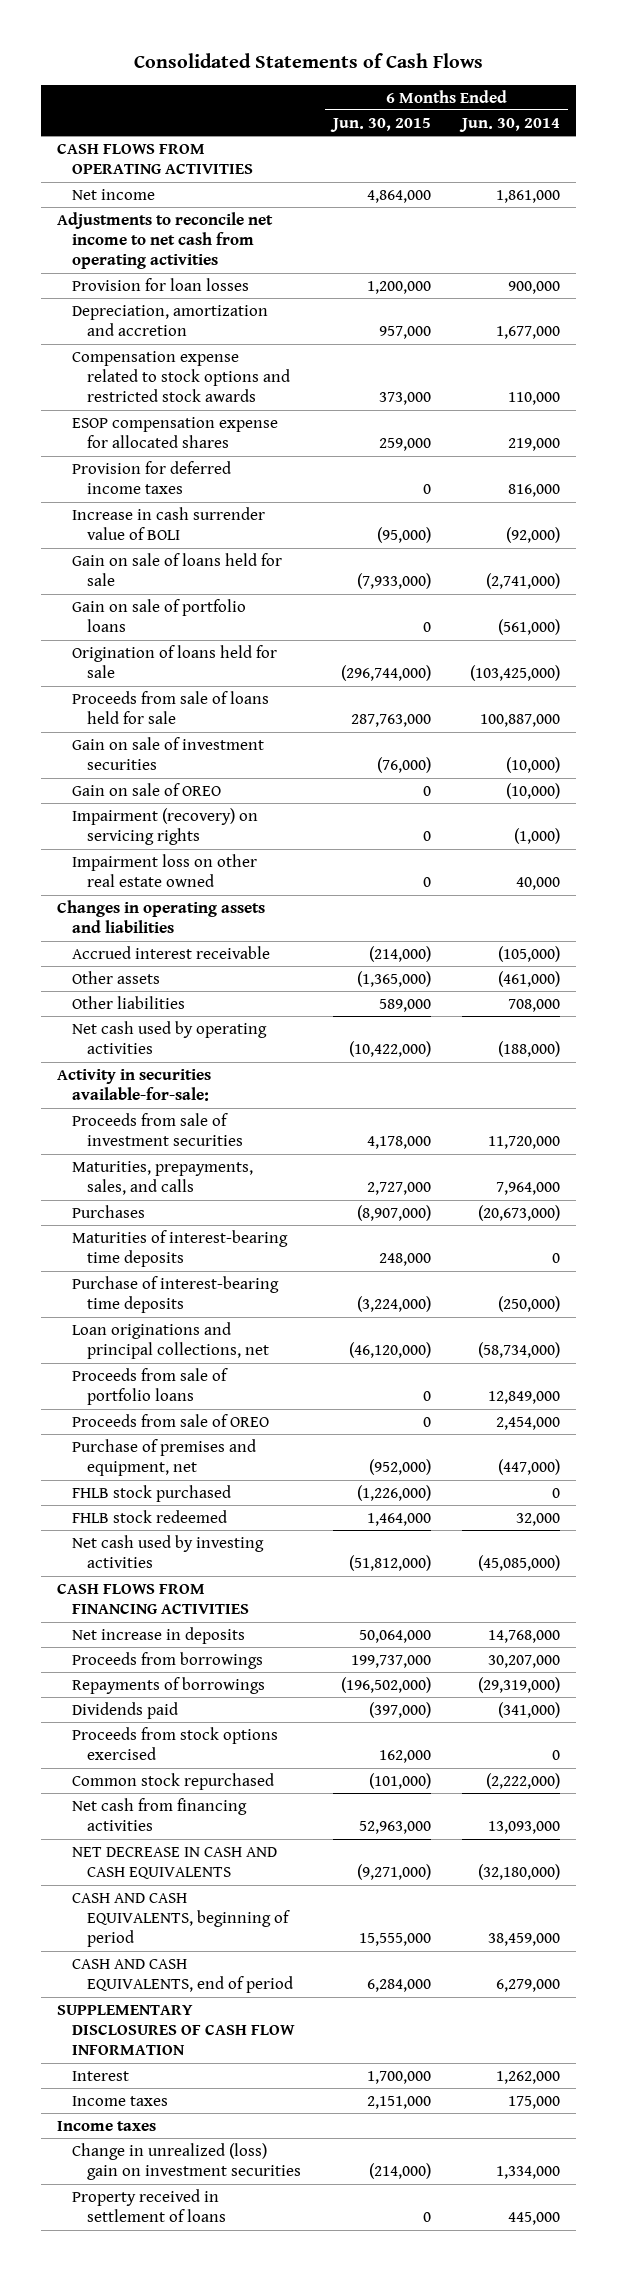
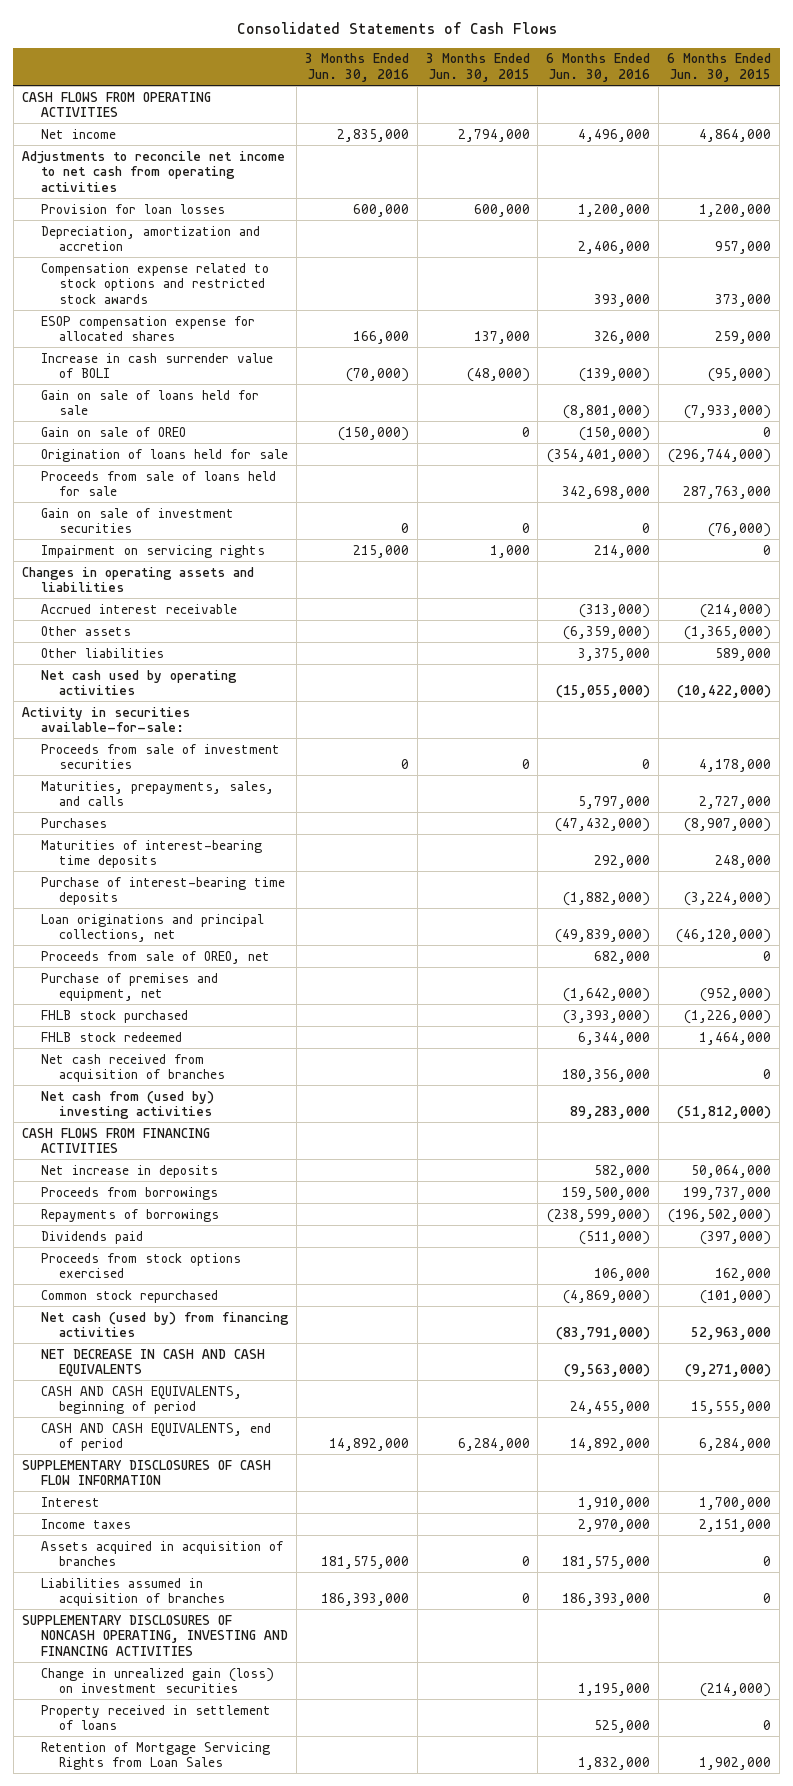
[459,117,561,132] Jun. 30, 2014 -> none
none -> [304,53,409,83] 3 Months Ended Jun. 30, 2016
none -> [425,53,530,83] 3 Months Ended Jun. 30, 2015
none -> [546,53,651,83] 6 Months Ended Jun. 30, 2016
[72,460,232,495] Provision for deferred income taxes -> none
[72,598,247,633] Gain on sale of portfolio loans -> none
[72,782,222,796] Gain on sale of OREO -> [40,426,186,437] Gain on sale of OREO
[72,853,258,888] Impairment loss on other real estate owned -> none
[72,807,259,846] Impairment (recovery) on servicing rights -> [40,544,265,558] Impairment on servicing rights
[72,1367,229,1406] Proceeds from sale of portfolio loans -> none
[72,1413,270,1427] Proceeds from sale of OREO -> [40,950,270,964] Proceeds from sale of OREO, net
none -> [40,1053,226,1083] Net cash received from acquisition of branches
[72,1534,265,1569] Net cash used by investing activities -> [40,1090,214,1120] Net cash from (used by) investing activities
[72,1797,248,1832] Net cash from financing activities -> [40,1311,289,1338] Net cash (used by) from financing activities
none -> [40,1540,283,1567] Assets acquired in acquisition of branches
none -> [40,1577,226,1607] Liabilities assumed in acquisition of branches
[57,2120,157,2131] Income taxes -> [21,1614,288,1657] SUPPLEMENTARY DISCLOSURES OF NONCASH OPERATING, INVESTING AND FINANCING ACTIVITIES
[72,2142,302,2181] Change in unrealized (loss) gain on investment securities -> [40,1667,274,1694] Change in unrealized gain (loss) on investment securities
none -> [40,1741,270,1771] Retention of Mortgage Servicing Rights from Loan Sales

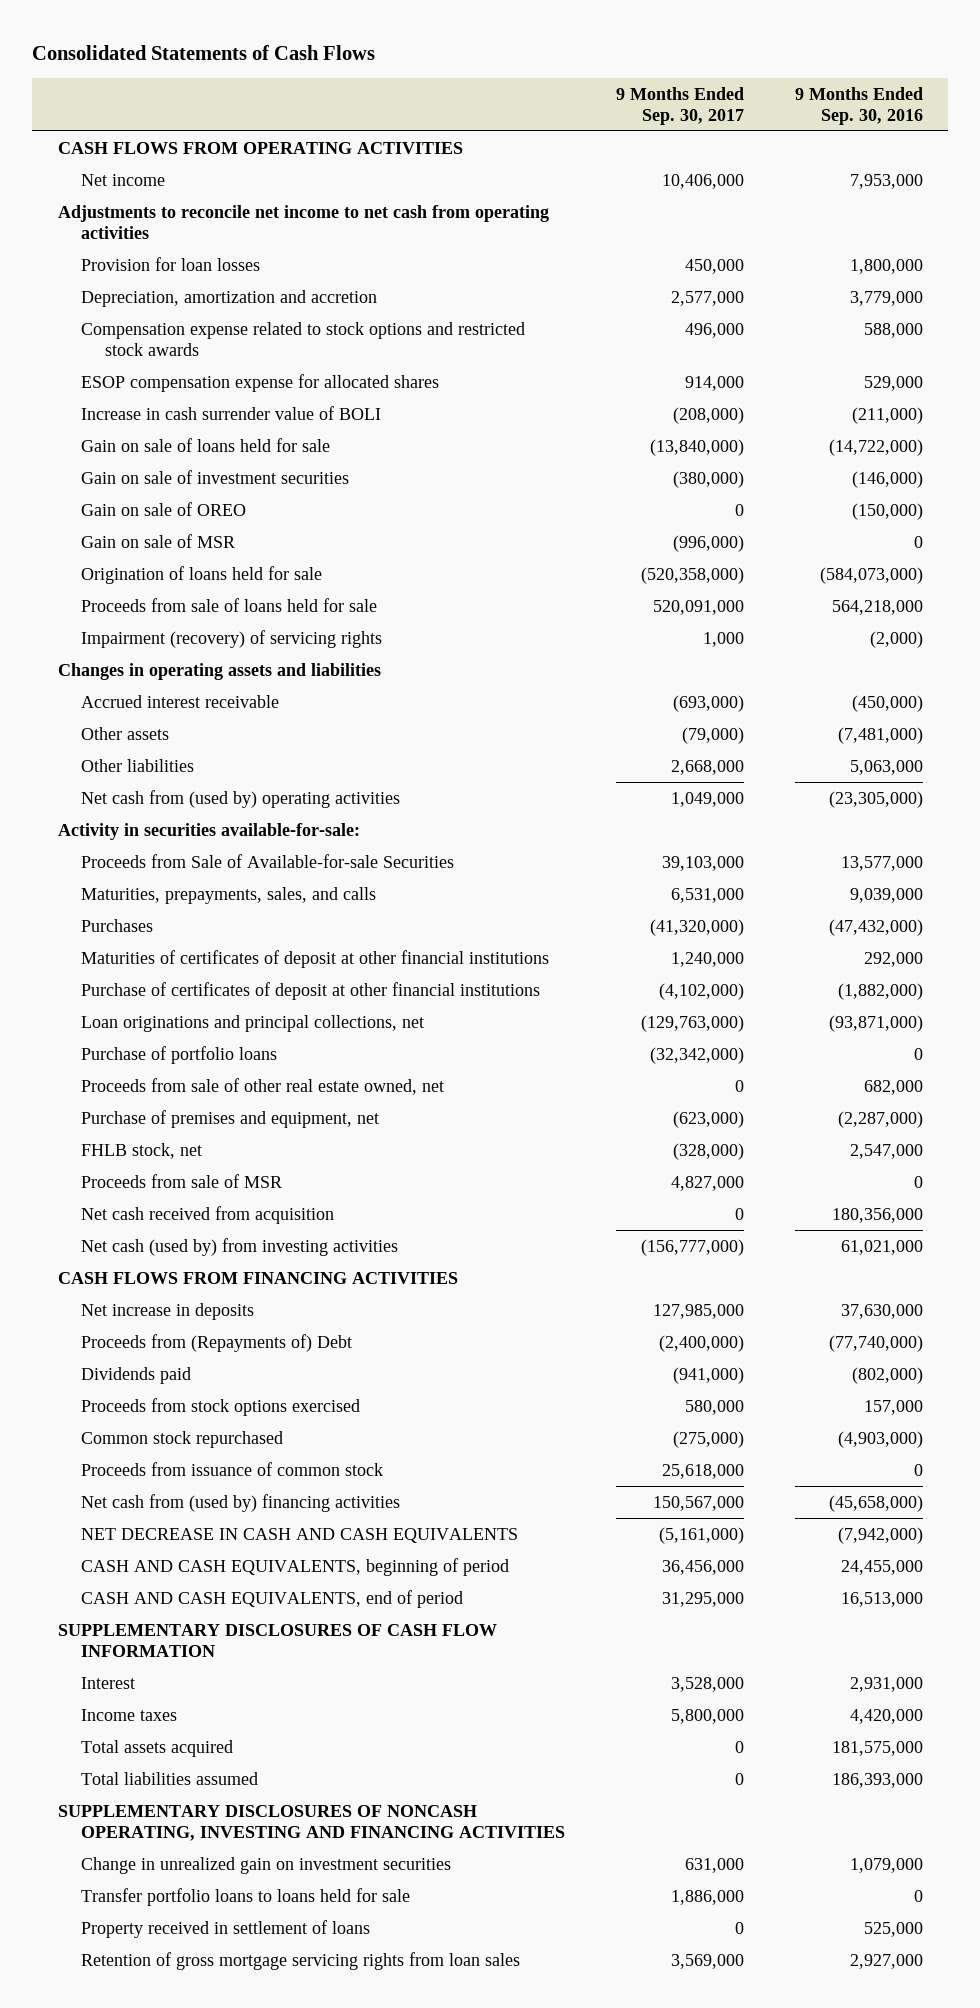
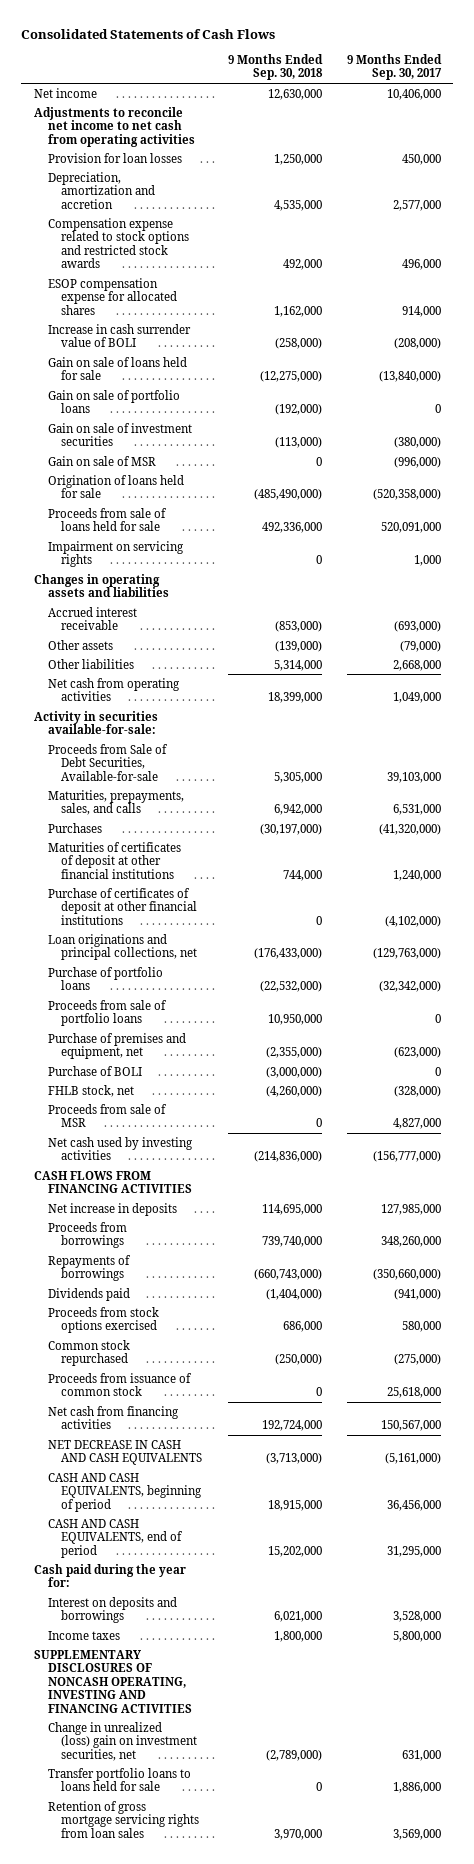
[794,86,923,125] 9 Months Ended Sep. 30, 2016 -> none
none -> [227,53,323,81] 9 Months Ended Sep. 30, 2018
[57,141,463,154] CASH FLOWS FROM OPERATING ACTIVITIES -> none
none -> [47,389,180,414] Gain on sale of portfolio loans
[81,501,247,516] Gain on sale of OREO -> none
[81,629,383,648] Impairment (recovery) of servicing rights -> [47,540,184,568] Impairment on servicing rights
[81,789,401,808] Net cash from (used by) operating activities -> [47,677,180,702] Net cash from operating activities
[81,853,455,868] Proceeds from Sale of Available-for-sale Securities -> [47,743,168,781] Proceeds from Sale of Debt Securities, Available-for-sale
[81,1077,445,1095] Proceeds from sale of other real estate owned, net -> none
none -> [47,999,167,1027] Proceeds from sale of portfolio loans
none -> [47,1065,142,1076] Purchase of BOLI
[81,1205,335,1224] Net cash received from acquisition -> none
[81,1237,399,1256] Net cash (used by) from investing activities -> [47,1136,193,1161] Net cash used by investing activities
[81,1333,353,1352] Proceeds from (Repayments of) Debt -> none
none -> [47,1221,127,1249] Proceeds from borrowings
none -> [47,1254,131,1282] Repayments of borrowings
[81,1493,401,1512] Net cash from (used by) financing activities -> [47,1405,179,1430] Net cash from financing activities
[57,1623,497,1657] SUPPLEMENTARY DISCLOSURES OF CASH FLOW INFORMATION -> none
none -> [33,1563,186,1588] Cash paid during the year for:
[81,1676,136,1689] Interest -> [47,1596,177,1624] Interest on deposits and borrowings
[81,1739,234,1757] Total assets acquired -> none
[81,1771,259,1785] Total liabilities assumed -> none
[81,1856,452,1874] Change in unrealized gain on investment securities -> [47,1721,198,1761] Change in unrealized (loss) gain on investment securities, net
[81,1919,371,1938] Property received in settlement of loans -> none

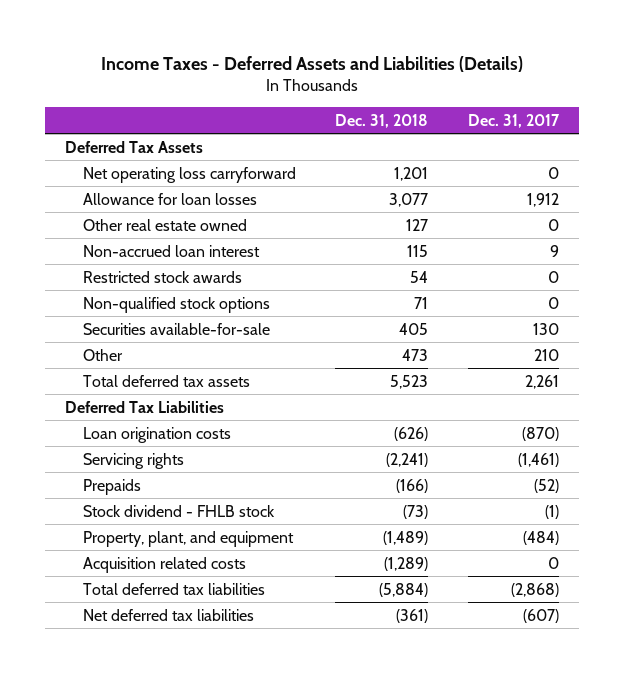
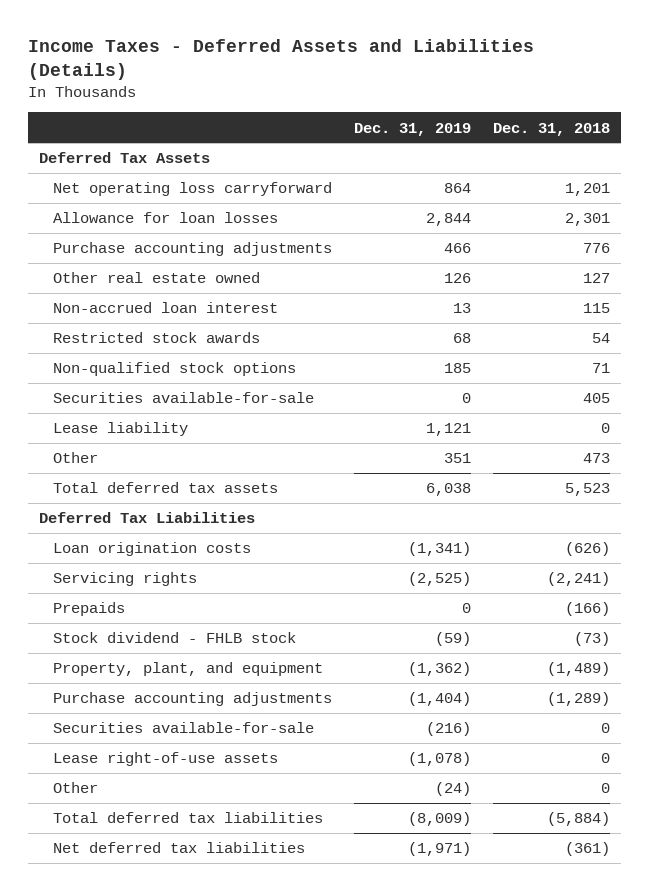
[468,113,561,128] Dec. 31, 2017 -> none
none -> [353,122,471,136] Dec. 31, 2019
[389,192,429,207] 3,077 -> [564,213,610,227] 2,301
none -> [52,242,332,257] Purchase accounting adjustments
none -> [52,422,188,437] Lease liability
[82,556,246,573] Acquisition related costs -> [52,692,332,707] Purchase accounting adjustments
none -> [52,722,314,734] Securities available-for-sale
none -> [52,752,278,767] Lease right-of-use assets
none -> [52,782,98,794] Other

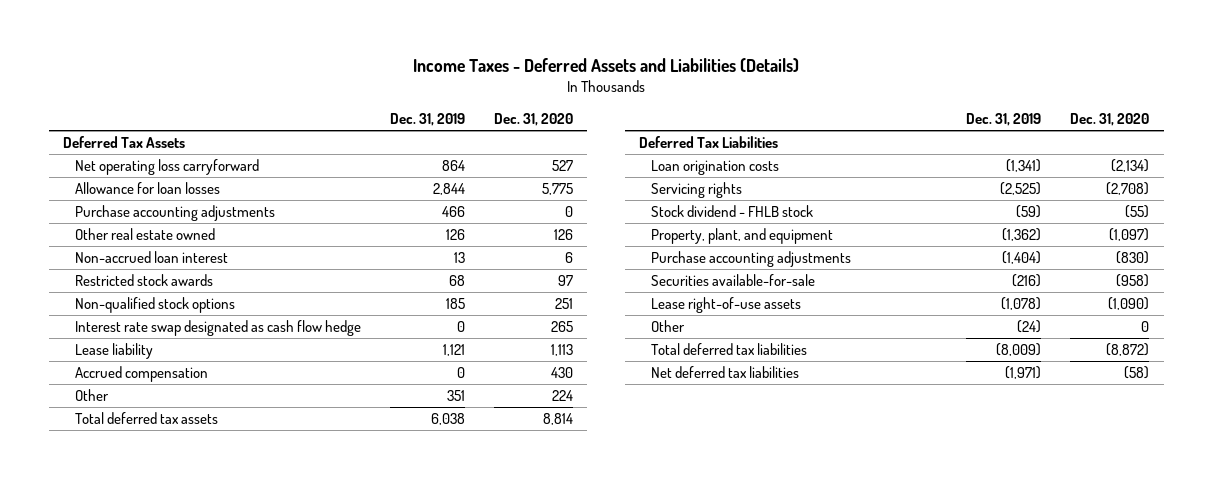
[492,122,610,136] Dec. 31, 2018 -> none
none -> [493,113,573,127] Dec. 31, 2020
[52,392,314,404] Securities available-for-sale -> none
none -> [74,319,361,336] Interest rate swap designated as cash flow hedge
none -> [74,365,208,382] Accrued compensation
[52,602,125,617] Prepaids -> none

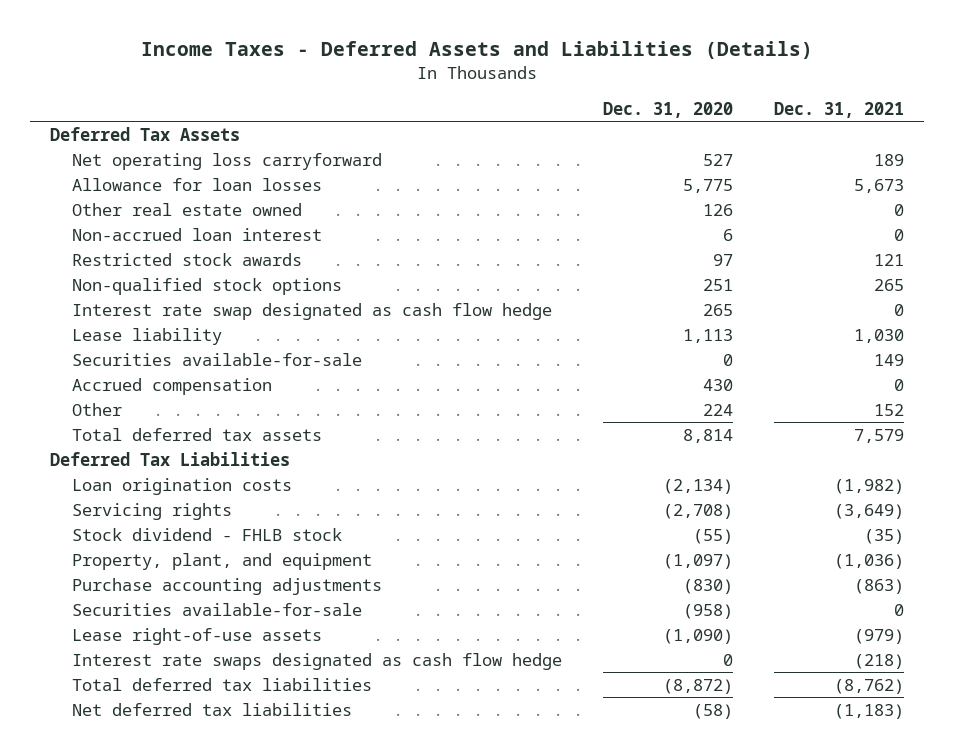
[389,113,465,127] Dec. 31, 2019 -> none
none -> [774,101,905,118] Dec. 31, 2021
[74,204,275,221] Purchase accounting adjustments -> none
none -> [72,352,363,366] Securities available-for-sale
[650,319,685,332] Other -> none
none -> [72,652,563,670] Interest rate swaps designated as cash flow hedge

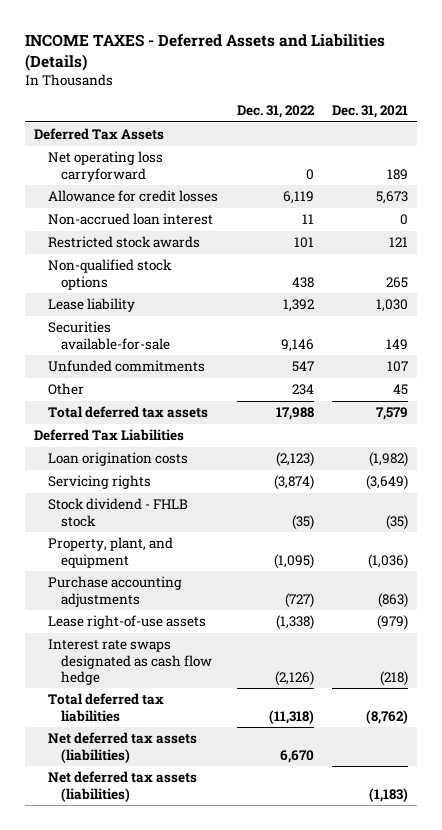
[141,41,814,60] Income Taxes - Deferred Assets and Liabilities (Details) -> [24,34,385,72] INCOME TAXES - Deferred Assets and Liabilities (Details)
[603,101,734,118] Dec. 31, 2020 -> none
none -> [236,105,315,119] Dec. 31, 2022
[72,202,303,216] Other real estate owned -> none
[72,177,323,191] Allowance for loan losses -> [47,190,218,203] Allowance for credit losses
[72,302,553,320] Interest rate swap designated as cash flow hedge -> none
[72,377,273,395] Accrued compensation -> none
none -> [47,360,205,373] Unfunded commitments
[874,403,905,416] 152 -> [393,384,409,396] 45
[72,602,363,616] Securities available-for-sale -> none
none -> [47,732,197,763] Net deferred tax assets (liabilities)
[72,702,353,716] Net deferred tax liabilities -> [47,771,197,802] Net deferred tax assets (liabilities)

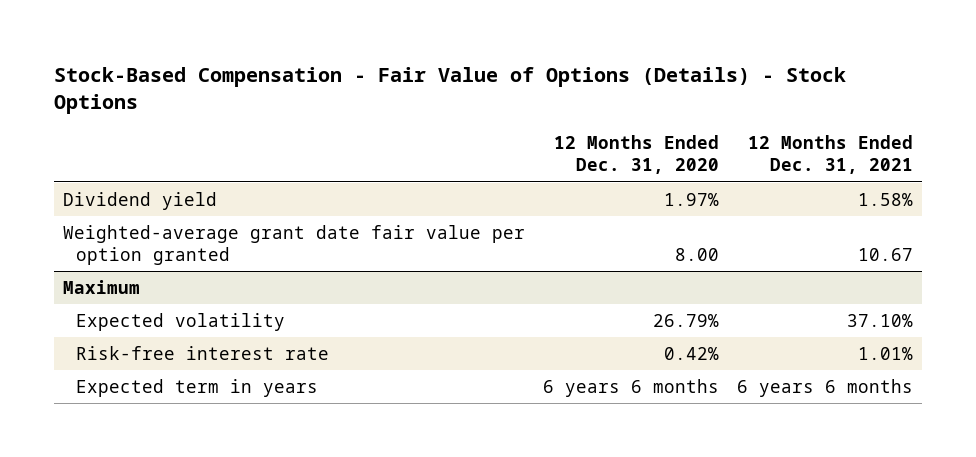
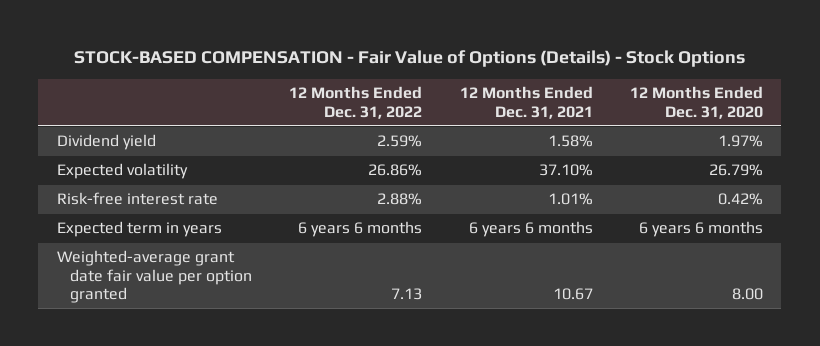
[54,66,847,114] Stock-Based Compensation - Fair Value of Options (Details) - Stock Options -> [73,50,745,68] STOCK-BASED COMPENSATION - Fair Value of Options (Details) - Stock Options
none -> [289,86,423,119] 12 Months Ended Dec. 31, 2022
[63,280,141,295] Maximum -> none
[63,225,526,265] Weighted-average grant date fair value per option granted -> [57,250,253,304] Weighted-average grant date fair value per option granted

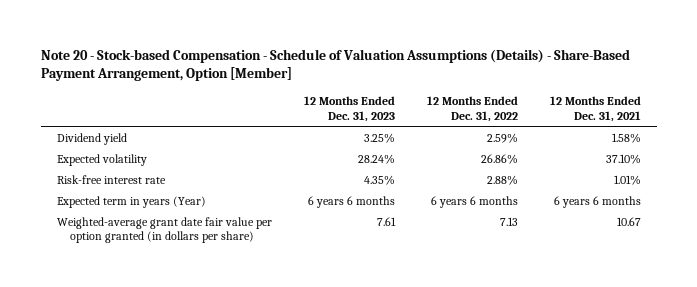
[73,50,745,68] STOCK-BASED COMPENSATION - Fair Value of Options (Details) - Stock Options -> [40,48,630,82] Note 20 - Stock-based Compensation - Schedule of Valuation Assumptions (Details) - Share-Based Payment Arrangement, Option [Member]
[629,86,763,119] 12 Months Ended Dec. 31, 2020 -> none
none -> [303,96,395,122] 12 Months Ended Dec. 31, 2023
[57,221,223,238] Expected term in years -> [56,195,206,208] Expected term in years (Year)
[57,250,253,304] Weighted-average grant date fair value per option granted -> [56,216,272,244] Weighted-average grant date fair value per option granted (in dollars per share)

